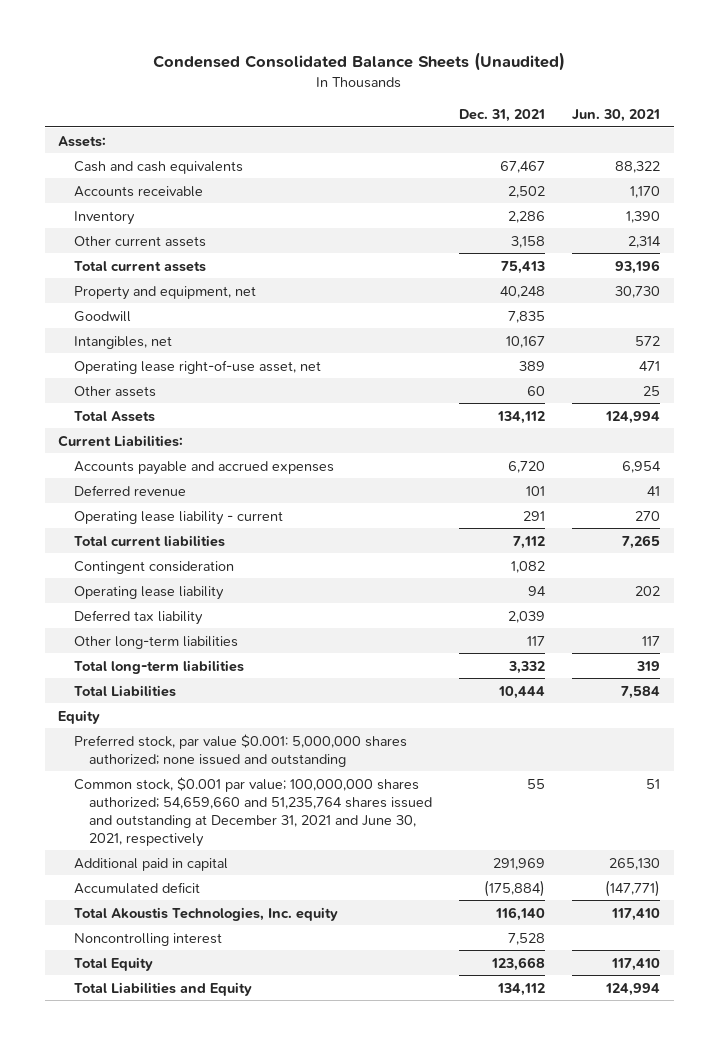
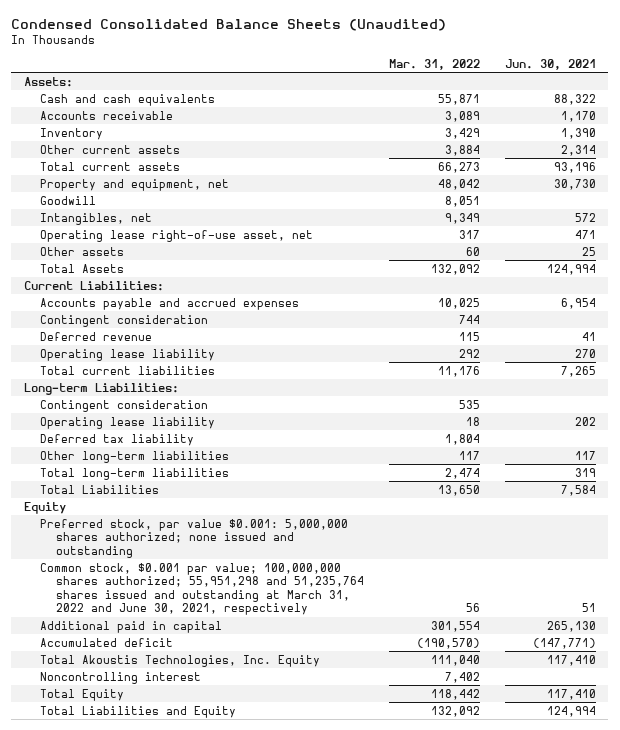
[459,108,546,122] Dec. 31, 2021 -> none
none -> [388,58,480,70] Mar. 31, 2022
none -> [39,314,208,327] Contingent consideration
[73,510,283,525] Operating lease liability - current -> [39,348,215,361] Operating lease liability
none -> [23,382,179,395] Long-term Liabilities:
[73,776,433,847] Common stock, $0.001 par value; 100,000,000 shares authorized; 54,659,660 and 51,235,764 shares issued and outstanding at December 31, 2021 and June 30, 2021, respectively -> [39,562,364,616] Common stock, $0.001 par value; 100,000,000 shares authorized; 55,951,298 and 51,235,764 shares issued and outstanding at March 31, 2022 and June 30, 2021, respectively
[73,906,338,921] Total Akoustis Technologies, Inc. equity -> [39,654,320,667] Total Akoustis Technologies, Inc. Equity

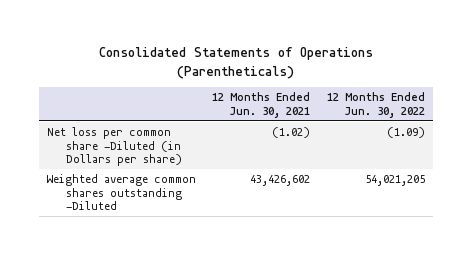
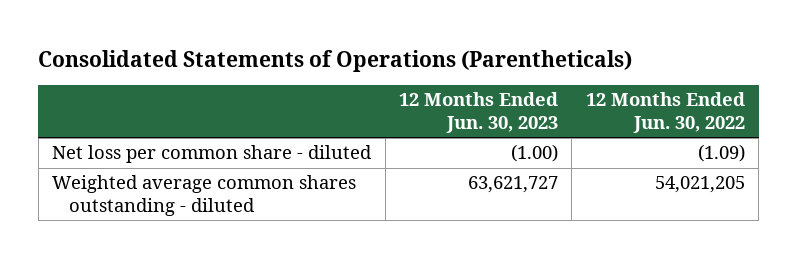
[212,92,311,118] 12 Months Ended Jun. 30, 2021 -> none
none -> [399,92,559,133] 12 Months Ended Jun. 30, 2023
[47,126,182,167] Net loss per common share -Diluted (in Dollars per share) -> [52,145,373,164] Net loss per common share - diluted
[47,173,197,211] Weighted average common shares outstanding -Diluted -> [52,175,357,216] Weighted average common shares outstanding - diluted

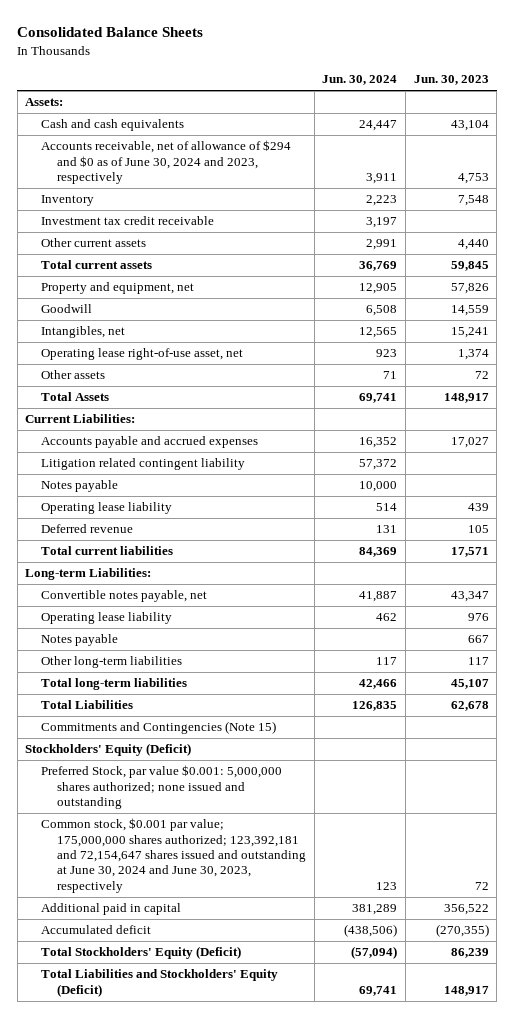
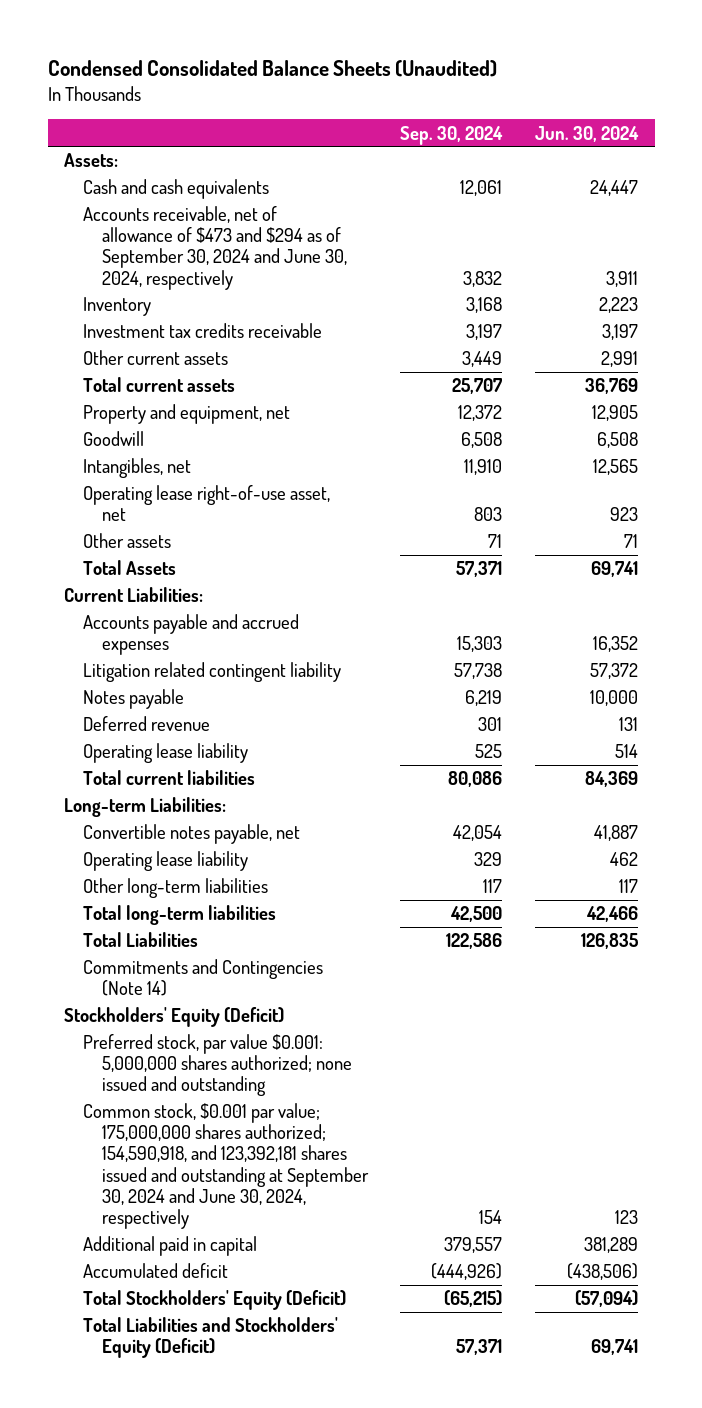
[17,27,204,38] Consolidated Balance Sheets -> [47,60,497,78] Condensed Consolidated Balance Sheets (Unaudited)
[413,75,489,86] Jun. 30, 2023 -> none
none -> [400,125,504,145] Sep. 30, 2024
[41,140,292,185] Accounts receivable, net of allowance of $294 and $0 as of June 30, 2024 and 2023, respectively -> [82,206,347,290] Accounts receivable, net of allowance of $473 and $294 as of September 30, 2024 and June 30, 2024, respectively
[41,216,215,226] Investment tax credit receivable -> [82,323,322,339] Investment tax credits receivable
[41,502,173,515] Operating lease liability -> [82,743,248,764] Operating lease liability
[41,634,119,647] Notes payable -> none
[41,721,277,735] Commitments and Contingencies (Note 15) -> [82,959,323,997] Commitments and Contingencies (Note 14)
[41,765,283,810] Preferred Stock, par value $0.001: 5,000,000 shares authorized; none issued and outstanding -> [82,1034,352,1097] Preferred stock, par value $0.001: 5,000,000 shares authorized; none issued and outstanding
[41,818,307,893] Common stock, $0.001 par value; 175,000,000 shares authorized; 123,392,181 and 72,154,647 shares issued and outstanding at June 30, 2024 and June 30, 2023, respectively -> [82,1103,369,1230] Common stock, $0.001 par value; 175,000,000 shares authorized; 154,590,918, and 123,392,181 shares issued and outstanding at September 30, 2024 and June 30, 2024, respectively

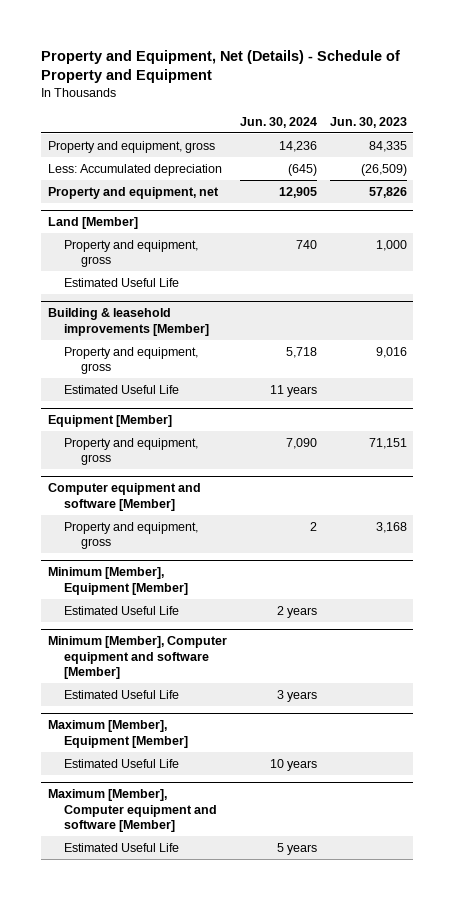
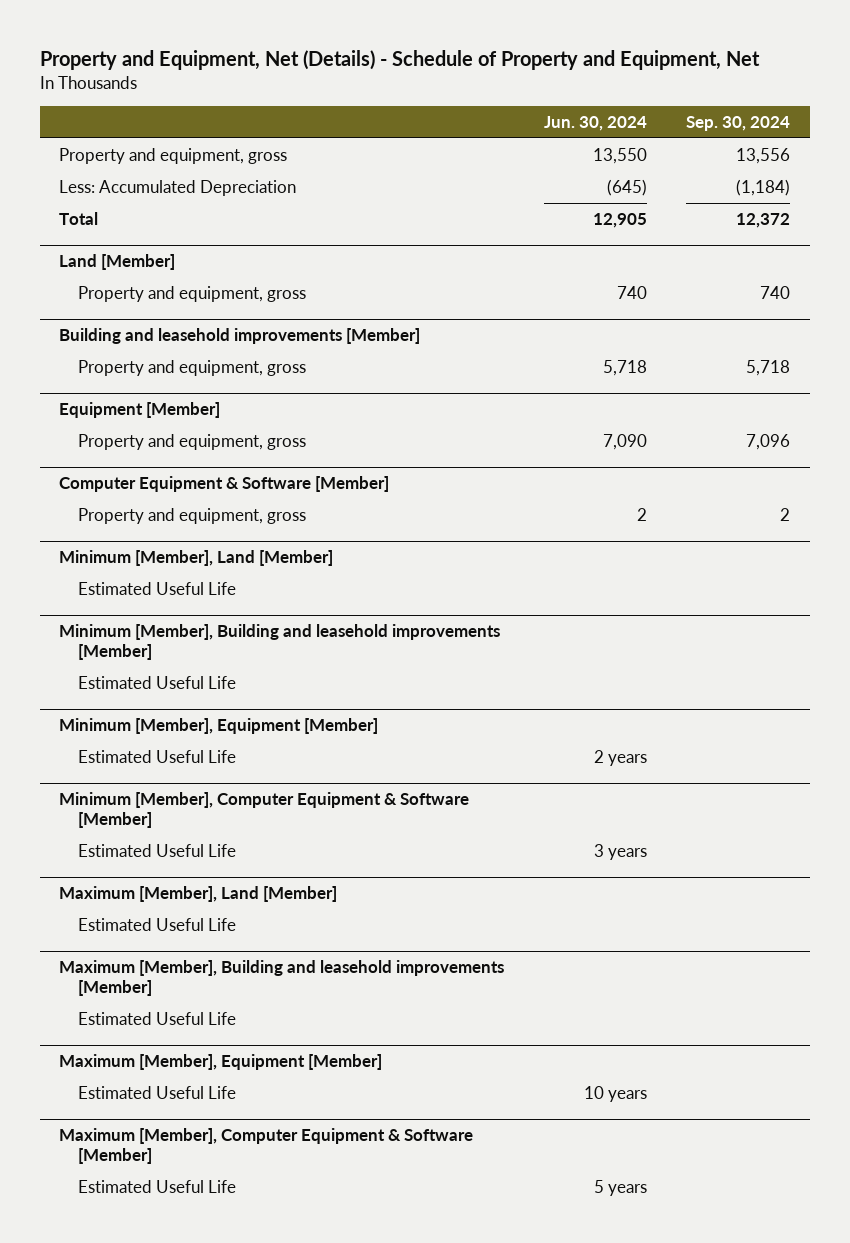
[41,49,401,84] Property and Equipment, Net (Details) - Schedule of Property and Equipment -> [39,50,760,71] Property and Equipment, Net (Details) - Schedule of Property and Equipment, Net
[329,116,407,128] Jun. 30, 2023 -> none
none -> [686,115,791,131] Sep. 30, 2024
[278,140,317,152] 14,236 -> [592,147,647,164] 13,550
[47,163,222,176] Less: Accumulated depreciation -> [59,179,297,196] Less: Accumulated Depreciation
[47,186,219,199] Property and equipment, net -> [59,211,99,225] Total
[64,277,180,287] Estimated Useful Life -> none
[47,308,210,336] Building & leasehold improvements [Member] -> [59,328,421,345] Building and leasehold improvements [Member]
[64,384,180,394] Estimated Useful Life -> none
[47,483,201,511] Computer equipment and software [Member] -> [59,476,390,493] Computer Equipment & Software [Member]
none -> [59,550,334,567] Minimum [Member], Land [Member]
none -> [78,581,237,595] Estimated Useful Life
none -> [59,624,501,661] Minimum [Member], Building and leasehold improvements [Member]
none -> [78,675,237,689] Estimated Useful Life
[47,636,227,679] Minimum [Member], Computer equipment and software [Member] -> [59,792,470,829] Minimum [Member], Computer Equipment & Software [Member]
none -> [59,886,338,903] Maximum [Member], Land [Member]
none -> [78,917,237,931] Estimated Useful Life
none -> [59,960,505,997] Maximum [Member], Building and leasehold improvements [Member]
none -> [78,1011,237,1025] Estimated Useful Life
[47,789,218,832] Maximum [Member], Computer equipment and software [Member] -> [59,1128,474,1165] Maximum [Member], Computer Equipment & Software [Member]

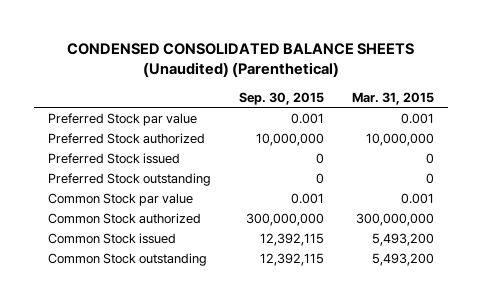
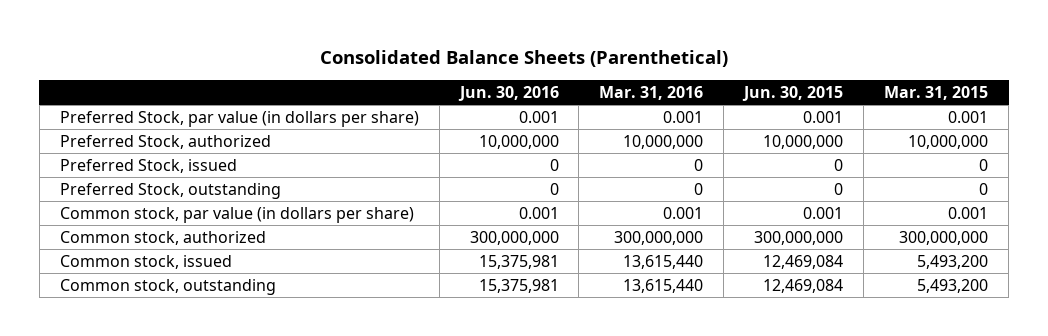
[66,42,414,78] CONDENSED CONSOLIDATED BALANCE SHEETS (Unaudited) (Parenthetical) -> [319,50,728,68] Consolidated Balance Sheets (Parenthetical)
[238,92,324,106] Sep. 30, 2015 -> none
none -> [457,86,559,102] Jun. 30, 2016
none -> [599,86,704,101] Mar. 31, 2016
none -> [742,86,844,102] Jun. 30, 2015
[47,112,197,126] Preferred Stock par value -> [59,110,419,127] Preferred Stock, par value (in dollars per share)
[47,132,205,144] Preferred Stock authorized -> [59,134,271,149] Preferred Stock, authorized
[47,152,180,164] Preferred Stock issued -> [59,158,237,173] Preferred Stock, issued
[47,172,211,186] Preferred Stock outstanding -> [59,182,281,199] Preferred Stock, outstanding
[47,192,193,206] Common Stock par value -> [59,206,414,223] Common stock, par value (in dollars per share)
[47,212,201,224] Common Stock authorized -> [59,230,266,245] Common stock, authorized
[47,232,176,244] Common Stock issued -> [59,254,232,269] Common stock, issued
[47,252,207,266] Common Stock outstanding -> [59,278,276,295] Common stock, outstanding

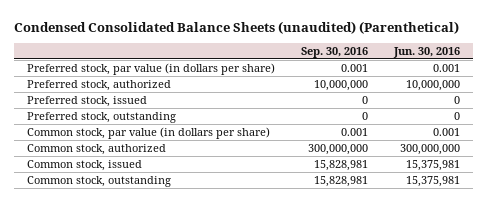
[319,50,728,68] Consolidated Balance Sheets (Parenthetical) -> [14,20,460,34] Condensed Consolidated Balance Sheets (unaudited) (Parenthetical)
[599,86,704,101] Mar. 31, 2016 -> none
[742,86,844,102] Jun. 30, 2015 -> none
[884,86,989,101] Mar. 31, 2015 -> none
none -> [301,46,369,58] Sep. 30, 2016
[59,110,419,127] Preferred Stock, par value (in dollars per share) -> [27,63,276,76] Preferred stock, par value (in dollars per share)
[59,134,271,149] Preferred Stock, authorized -> [27,80,172,92] Preferred stock, authorized
[59,158,237,173] Preferred Stock, issued -> [27,96,148,108] Preferred stock, issued
[59,182,281,199] Preferred Stock, outstanding -> [27,112,177,124] Preferred stock, outstanding

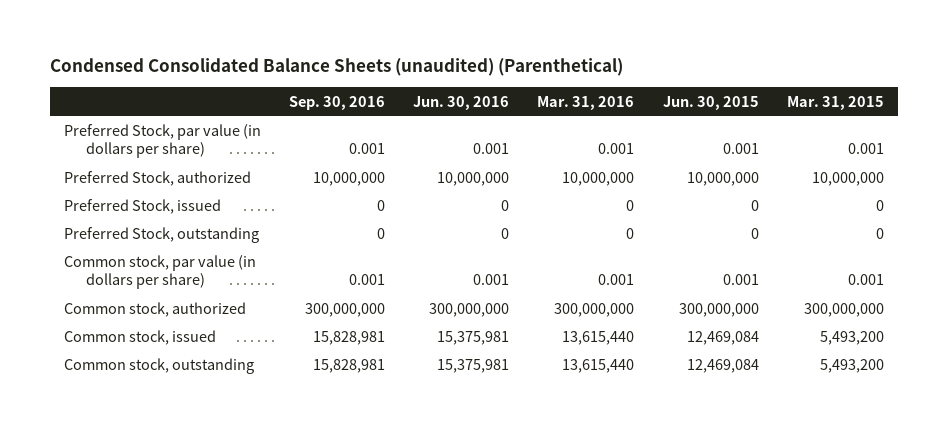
none -> [537,95,635,110] Mar. 31, 2016
none -> [662,95,759,110] Jun. 30, 2015
none -> [786,95,884,110] Mar. 31, 2015
[27,63,276,76] Preferred stock, par value (in dollars per share) -> [63,123,261,159] Preferred Stock, par value (in dollars per share)
[27,80,172,92] Preferred stock, authorized -> [63,170,251,186] Preferred Stock, authorized
[27,96,148,108] Preferred stock, issued -> [63,198,221,214] Preferred Stock, issued
[27,112,177,124] Preferred stock, outstanding -> [63,226,259,243] Preferred Stock, outstanding

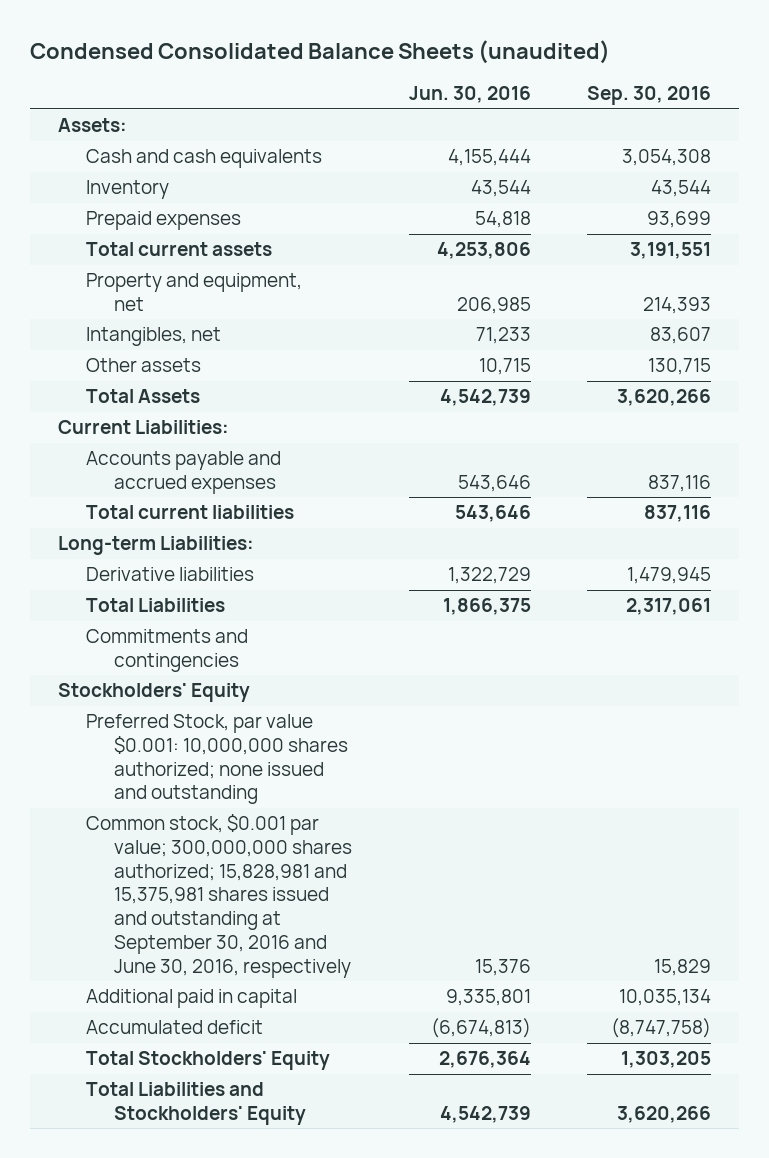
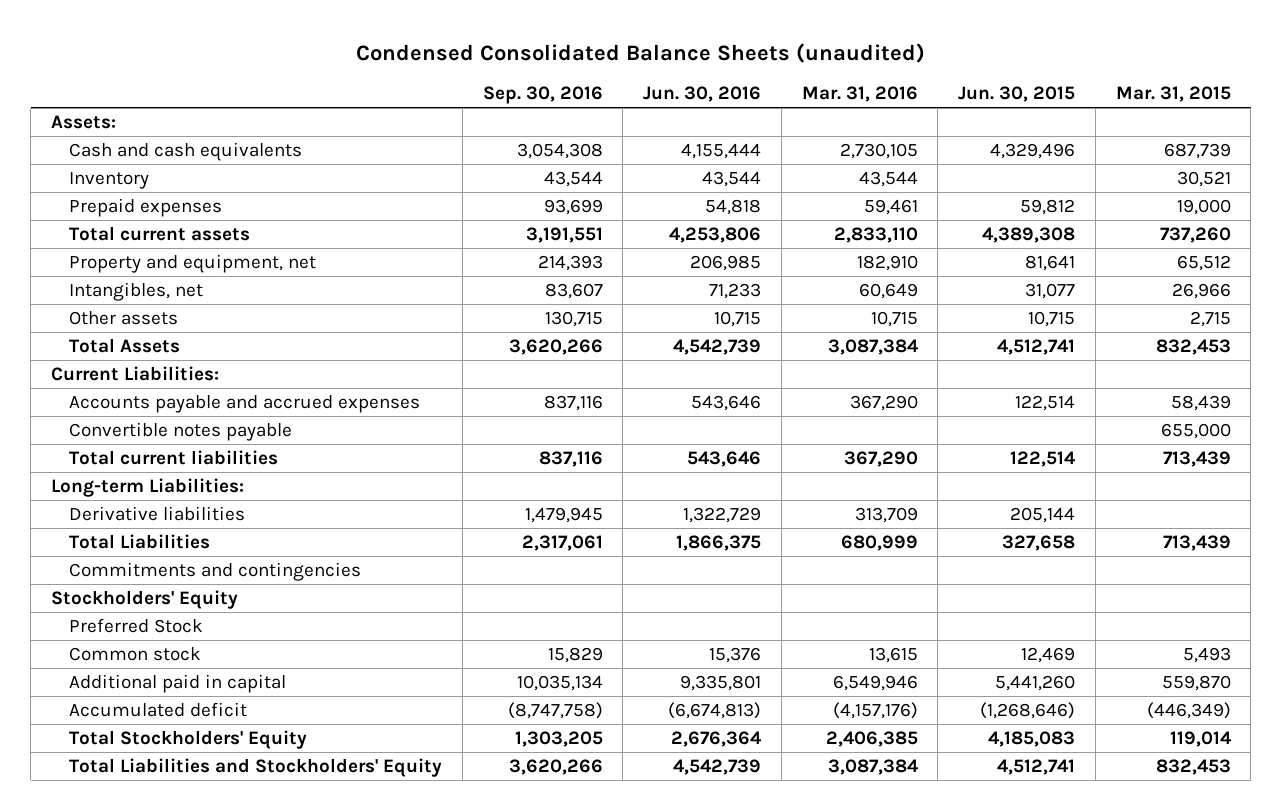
none -> [801,86,918,103] Mar. 31, 2016
none -> [958,86,1076,103] Jun. 30, 2015
none -> [1115,86,1231,103] Mar. 31, 2015
none -> [69,421,293,441] Convertible notes payable
[86,714,349,805] Preferred Stock, par value $0.001: 10,000,000 shares authorized; none issued and outstanding -> [69,617,204,633] Preferred Stock
[86,814,353,978] Common stock, $0.001 par value; 300,000,000 shares authorized; 15,828,981 and 15,375,981 shares issued and outstanding at September 30, 2016 and June 30, 2016, respectively -> [69,646,202,661] Common stock

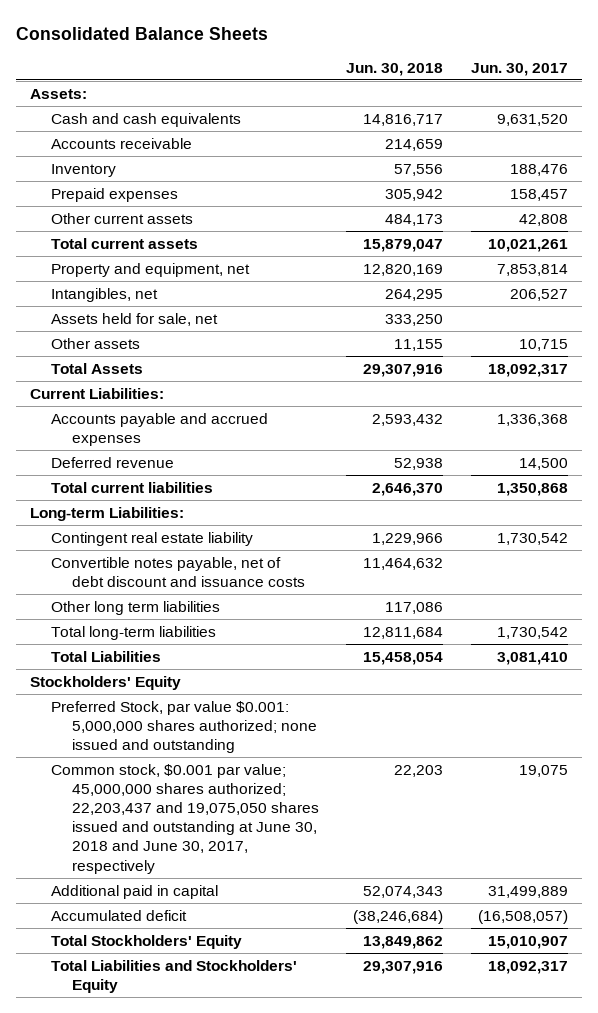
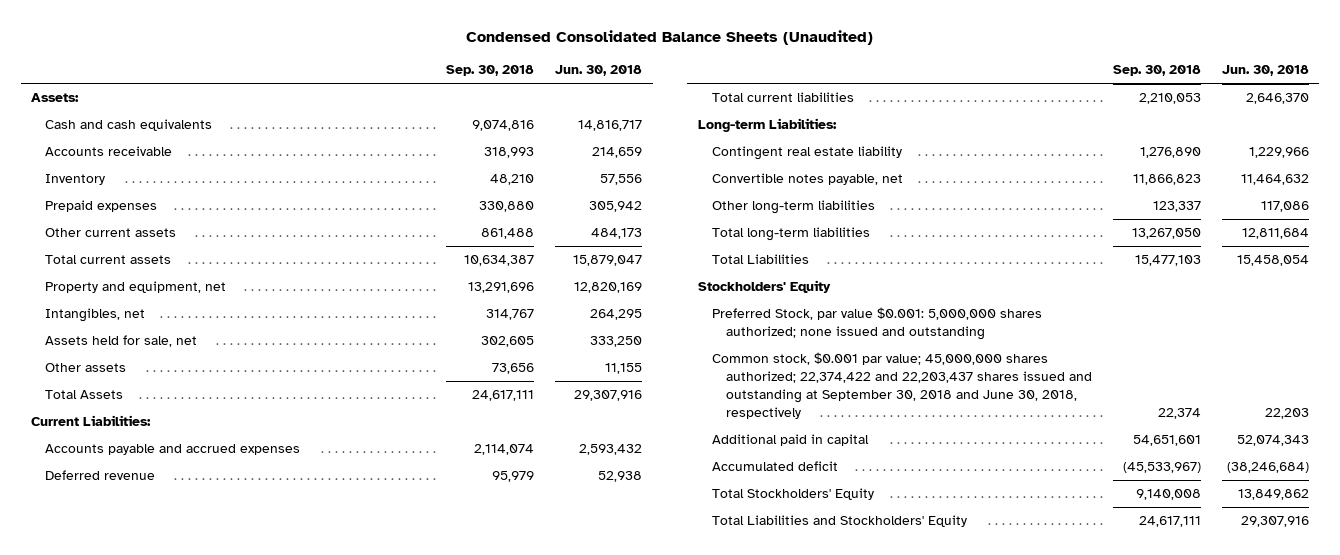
[16,26,269,40] Consolidated Balance Sheets -> [466,30,874,46] Condensed Consolidated Balance Sheets (Unaudited)
[471,62,569,76] Jun. 30, 2017 -> none
none -> [446,65,535,77] Sep. 30, 2018
[50,556,305,587] Convertible notes payable, net of debt discount and issuance costs -> [711,173,903,186] Convertible notes payable, net
[50,600,220,615] Other long term liabilities -> [711,200,875,215] Other long-term liabilities
[50,763,319,874] Common stock, $0.001 par value; 45,000,000 shares authorized; 22,203,437 and 19,075,050 shares issued and outstanding at June 30, 2018 and June 30, 2017, respectively -> [711,352,1093,419] Common stock, $0.001 par value; 45,000,000 shares authorized; 22,374,422 and 22,203,437 shares issued and outstanding at September 30, 2018 and June 30, 2018, respectively

